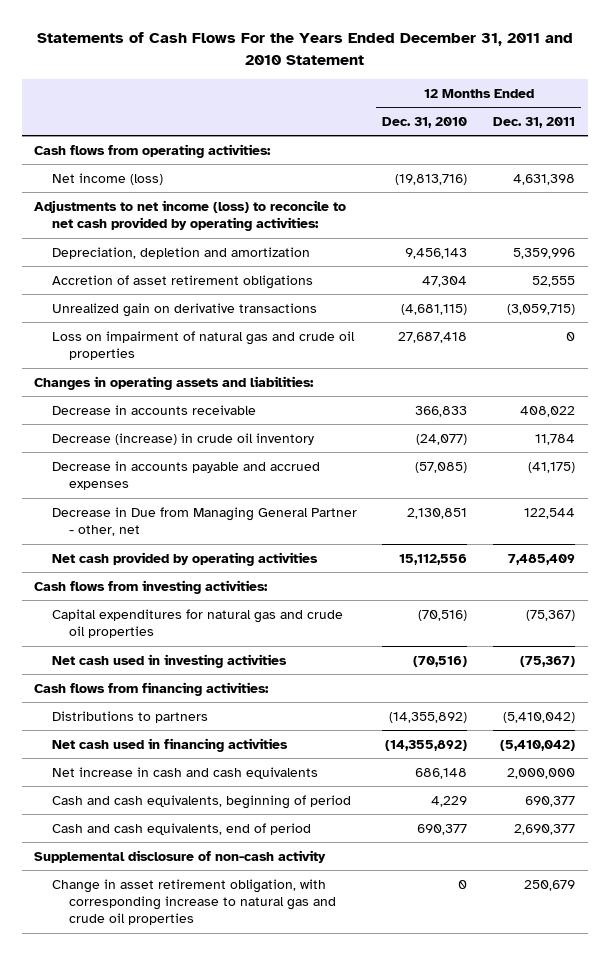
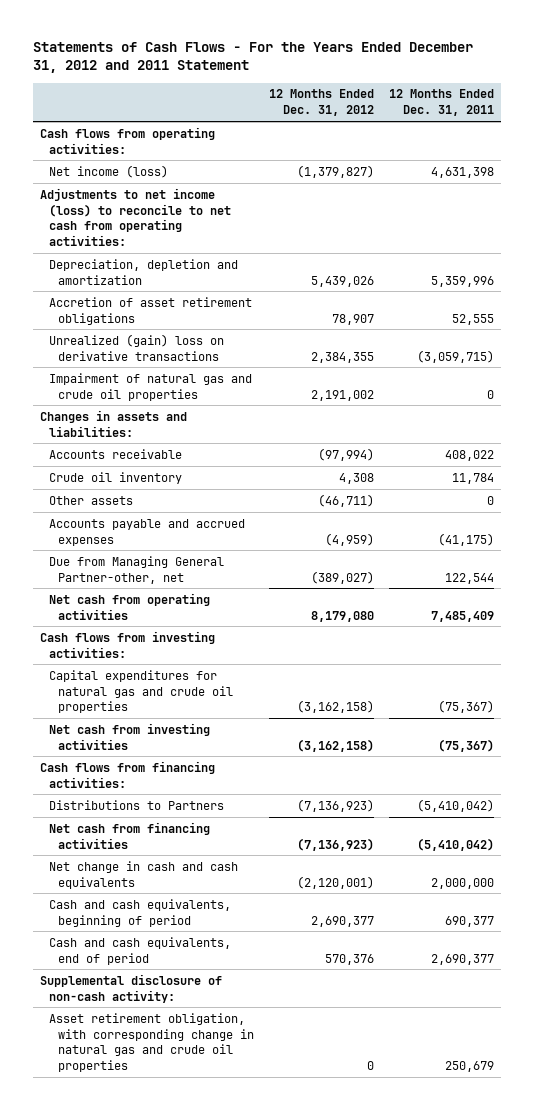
[36,32,573,66] Statements of Cash Flows For the Years Ended December 31, 2011 and 2010 Statement -> [32,41,473,74] Statements of Cash Flows - For the Years Ended December 31, 2012 and 2011 Statement
[382,117,468,129] Dec. 31, 2010 -> none
none -> [268,89,374,117] 12 Months Ended Dec. 31, 2012
[34,199,347,232] Adjustments to net income (loss) to reconcile to net cash provided by operating activities: -> [40,187,232,247] Adjustments to net income (loss) to reconcile to net cash from operating activities:
[51,302,317,317] Unrealized gain on derivative transactions -> [49,333,225,361] Unrealized (gain) loss on derivative transactions
[51,330,355,361] Loss on impairment of natural gas and crude oil properties -> [49,372,253,401] Impairment of natural gas and crude oil properties
[34,375,315,390] Changes in operating assets and liabilities: -> [40,409,188,437] Changes in assets and liabilities:
[51,404,256,415] Decrease in accounts receivable -> [49,448,183,459] Accounts receivable
[51,432,314,445] Decrease (increase) in crude oil inventory -> [49,471,183,484] Crude oil inventory
none -> [49,495,134,505] Other assets
[51,460,320,491] Decrease in accounts payable and accrued expenses -> [49,518,246,546] Accounts payable and accrued expenses
[51,506,357,537] Decrease in Due from Managing General Partner - other, net -> [49,555,225,584] Due from Managing General Partner-other, net
[51,551,318,566] Net cash provided by operating activities -> [49,592,211,620] Net cash from operating activities
[51,653,287,668] Net cash used in investing activities -> [49,722,211,750] Net cash from investing activities
[51,710,208,723] Distributions to partners -> [49,799,225,810] Distributions to Partners
[51,737,288,752] Net cash used in financing activities -> [49,821,211,849] Net cash from financing activities
[51,766,318,779] Net increase in cash and cash equivalents -> [49,860,239,889] Net change in cash and cash equivalents
[34,849,327,863] Supplemental disclosure of non-cash activity -> [40,973,223,1003] Supplemental disclosure of non-cash activity:
[51,878,337,926] Change in asset retirement obligation, with corresponding increase to natural gas and crude oil properties -> [49,1012,255,1073] Asset retirement obligation, with corresponding change in natural gas and crude oil properties

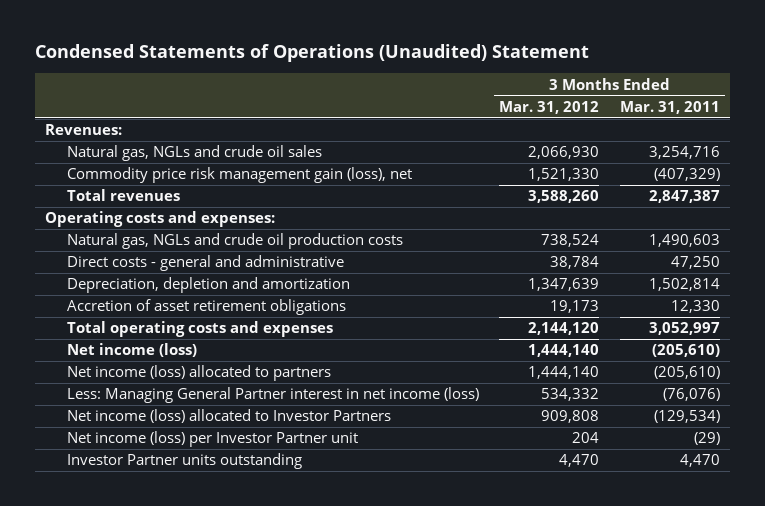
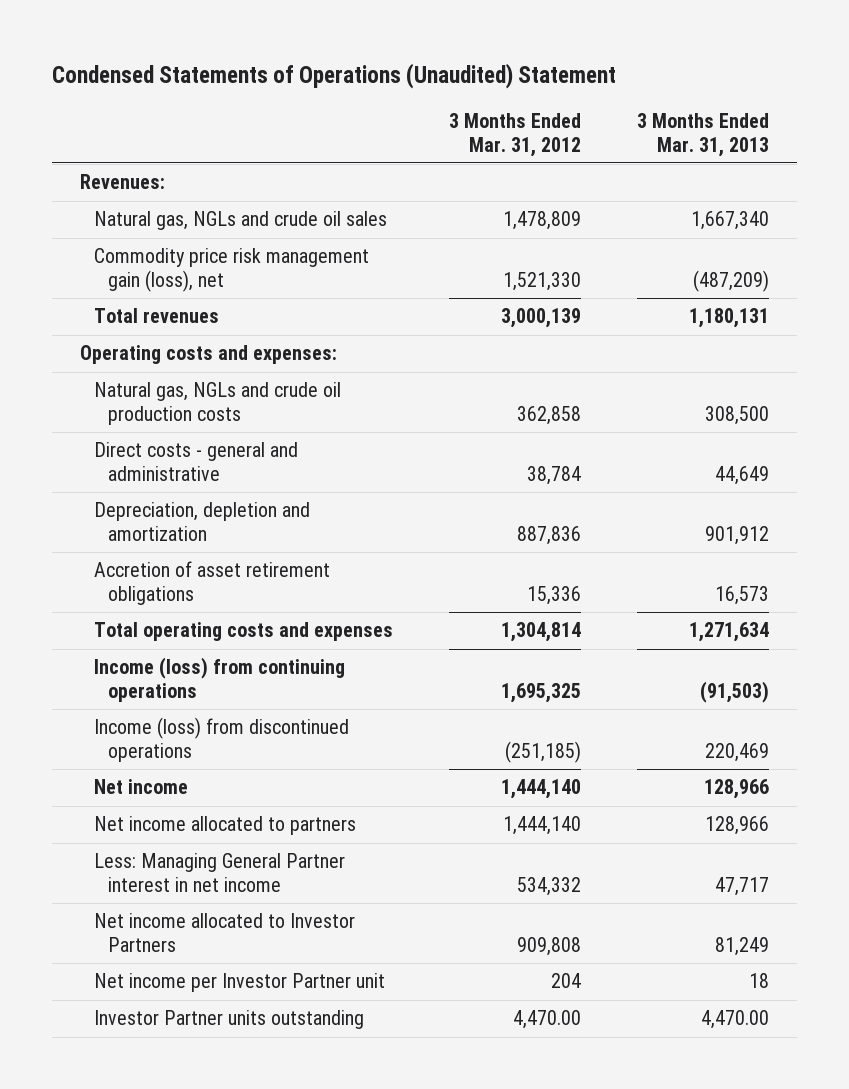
[620,100,721,114] Mar. 31, 2011 -> none
none -> [636,113,769,157] 3 Months Ended Mar. 31, 2013
[528,146,600,160] 2,066,930 -> [503,211,582,231] 1,478,809
[528,190,600,204] 3,588,260 -> [501,308,582,329] 3,000,139
[541,234,600,248] 738,524 -> [517,405,582,425] 362,858
[528,278,600,292] 1,347,639 -> [517,525,582,545] 887,836
[550,300,600,314] 19,173 -> [527,585,582,605] 15,336
[528,322,600,336] 2,144,120 -> [501,622,582,643] 1,304,814
none -> [94,657,346,702] Income (loss) from continuing operations
none -> [94,717,350,762] Income (loss) from discontinued operations
[66,343,197,358] Net income (loss) -> [94,779,189,795] Net income
[66,365,331,382] Net income (loss) allocated to partners -> [94,816,357,836] Net income allocated to partners
[66,387,479,404] Less: Managing General Partner interest in net income (loss) -> [94,853,346,892] Less: Managing General Partner interest in net income
[66,409,391,424] Net income (loss) allocated to Investor Partners -> [94,913,356,952] Net income allocated to Investor Partners
[66,431,358,448] Net income (loss) per Investor Partner unit -> [94,973,386,993] Net income per Investor Partner unit
[559,454,600,468] 4,470 -> [513,1010,582,1030] 4,470.00

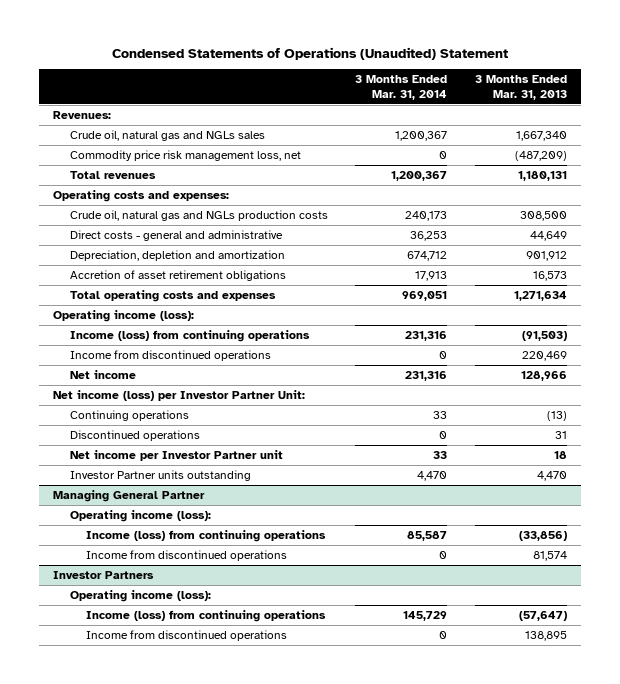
[449,113,582,157] 3 Months Ended Mar. 31, 2012 -> none
none -> [355,75,448,100] 3 Months Ended Mar. 31, 2014
[94,211,388,231] Natural gas, NGLs and crude oil sales -> [69,130,265,142] Crude oil, natural gas and NGLs sales
[94,248,370,292] Commodity price risk management gain (loss), net -> [69,150,301,162] Commodity price risk management loss, net
[94,382,342,425] Natural gas, NGLs and crude oil production costs -> [69,210,328,222] Crude oil, natural gas and NGLs production costs
none -> [52,310,194,323] Operating income (loss):
[94,717,350,762] Income (loss) from discontinued operations -> [69,350,271,362] Income from discontinued operations
[94,816,357,836] Net income allocated to partners -> none
[94,853,346,892] Less: Managing General Partner interest in net income -> none
[94,913,356,952] Net income allocated to Investor Partners -> none
none -> [52,390,305,402] Net income (loss) per Investor Partner Unit:
none -> [69,410,189,422] Continuing operations
none -> [69,430,200,442] Discontinued operations
[700,1010,769,1030] 4,470.00 -> [536,471,567,482] 4,470
none -> [52,490,205,503] Managing General Partner
none -> [69,510,211,523] Operating income (loss):
none -> [86,530,327,543] Income (loss) from continuing operations
none -> [86,550,288,562] Income from discontinued operations
none -> [52,571,154,580] Investor Partners
none -> [69,590,211,603] Operating income (loss):
none -> [86,610,327,623] Income (loss) from continuing operations
none -> [86,630,288,642] Income from discontinued operations

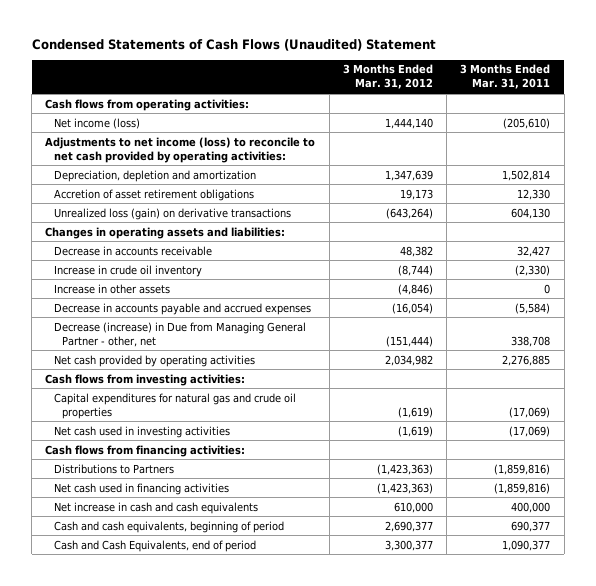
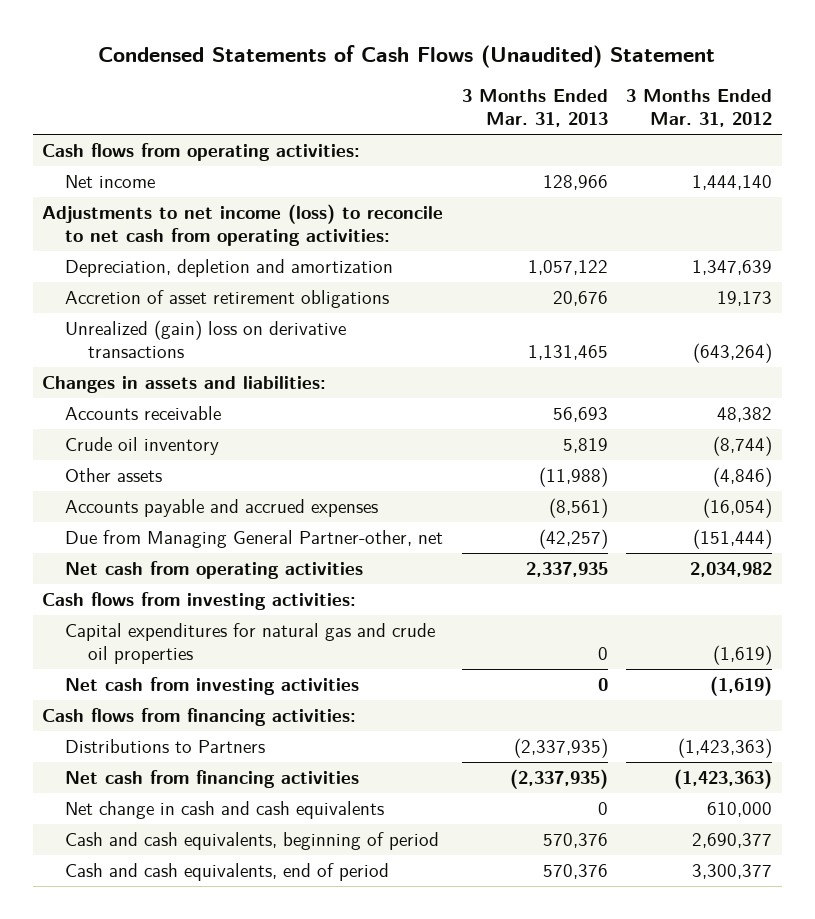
[460,64,551,90] 3 Months Ended Mar. 31, 2011 -> none
none -> [461,89,608,128] 3 Months Ended Mar. 31, 2013
[53,117,140,129] Net income (loss) -> [65,174,156,188] Net income
[45,136,316,163] Adjustments to net income (loss) to reconcile to net cash provided by operating activities: -> [42,203,444,246] Adjustments to net income (loss) to reconcile to net cash from operating activities:
[53,207,291,220] Unrealized loss (gain) on derivative transactions -> [65,319,347,358] Unrealized (gain) loss on derivative transactions
[45,226,286,239] Changes in operating assets and liabilities: -> [42,375,327,393] Changes in assets and liabilities:
[53,245,212,256] Decrease in accounts receivable -> [65,405,222,420] Accounts receivable
[53,264,202,277] Increase in crude oil inventory -> [65,436,220,455] Crude oil inventory
[53,283,170,294] Increase in other assets -> [65,467,163,482] Other assets
[53,302,311,315] Decrease in accounts payable and accrued expenses -> [65,498,379,517] Accounts payable and accrued expenses
[53,321,306,347] Decrease (increase) in Due from Managing General Partner - other, net -> [65,529,444,548] Due from Managing General Partner-other, net
[53,354,255,367] Net cash provided by operating activities -> [65,560,364,579] Net cash from operating activities
[53,425,230,438] Net cash used in investing activities -> [65,676,360,695] Net cash from investing activities
[53,482,229,495] Net cash used in financing activities -> [65,769,360,788] Net cash from financing activities
[53,501,258,514] Net increase in cash and cash equivalents -> [65,800,385,819] Net change in cash and cash equivalents
[53,539,256,552] Cash and Cash Equivalents, end of period -> [65,862,390,881] Cash and cash equivalents, end of period

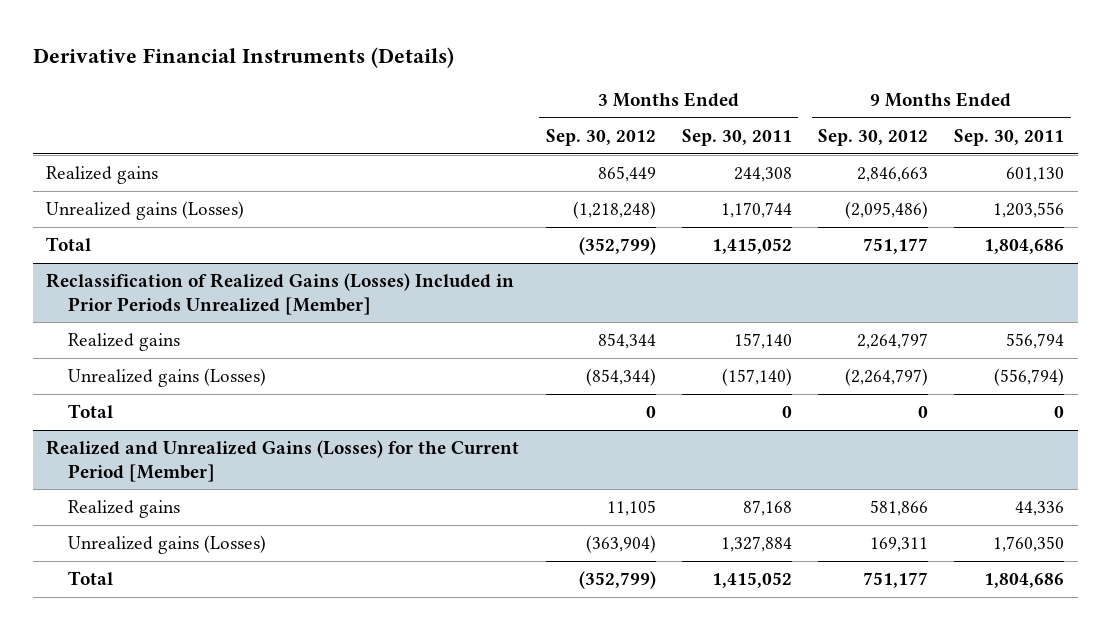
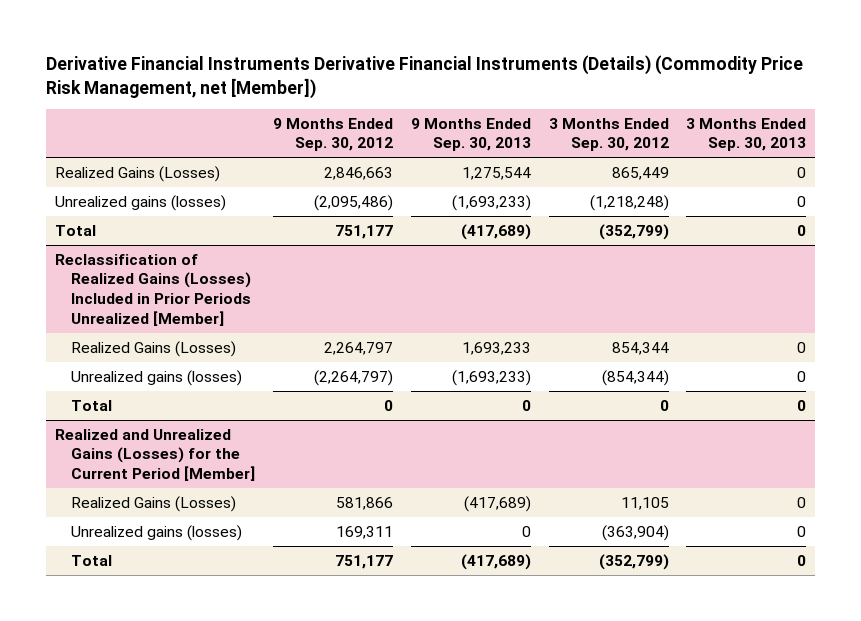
[33,46,455,68] Derivative Financial Instruments (Details) -> [45,54,803,99] Derivative Financial Instruments Derivative Financial Instruments (Details) (Commodity Price Risk Management, net [Member])
[681,128,792,146] Sep. 30, 2011 -> none
[954,128,1065,146] Sep. 30, 2011 -> none
none -> [410,117,531,152] 9 Months Ended Sep. 30, 2013
none -> [686,117,807,152] 3 Months Ended Sep. 30, 2013
[46,166,159,185] Realized gains -> [54,165,220,182] Realized Gains (Losses)
[46,201,245,221] Unrealized gains (Losses) -> [54,194,226,211] Unrealized gains (losses)
[68,333,181,352] Realized gains -> [71,340,237,357] Realized Gains (Losses)
[68,368,267,388] Unrealized gains (Losses) -> [71,369,243,386] Unrealized gains (losses)
[68,500,181,519] Realized gains -> [71,495,237,512] Realized Gains (Losses)
[68,535,267,555] Unrealized gains (Losses) -> [71,524,243,541] Unrealized gains (losses)

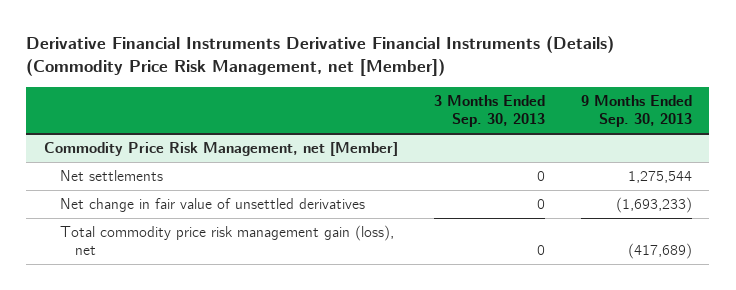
[273,117,394,152] 9 Months Ended Sep. 30, 2012 -> none
[548,117,669,152] 3 Months Ended Sep. 30, 2012 -> none
[54,253,252,326] Reclassification of Realized Gains (Losses) Included in Prior Periods Unrealized [Member] -> none
[71,340,237,357] Realized Gains (Losses) -> none
[71,369,243,386] Unrealized gains (losses) -> none
[71,399,113,411] Total -> none
[54,428,256,482] Realized and Unrealized Gains (Losses) for the Current Period [Member] -> none
[71,495,237,512] Realized Gains (Losses) -> none
[71,524,243,541] Unrealized gains (losses) -> none
[71,554,113,566] Total -> none
none -> [44,141,399,156] Commodity Price Risk Management, net [Member]
[54,165,220,182] Realized Gains (Losses) -> [59,169,163,181] Net settlements
[54,194,226,211] Unrealized gains (losses) -> [59,197,365,212] Net change in fair value of unsettled derivatives
[54,224,96,236] Total -> [59,224,394,256] Total commodity price risk management gain (loss), net

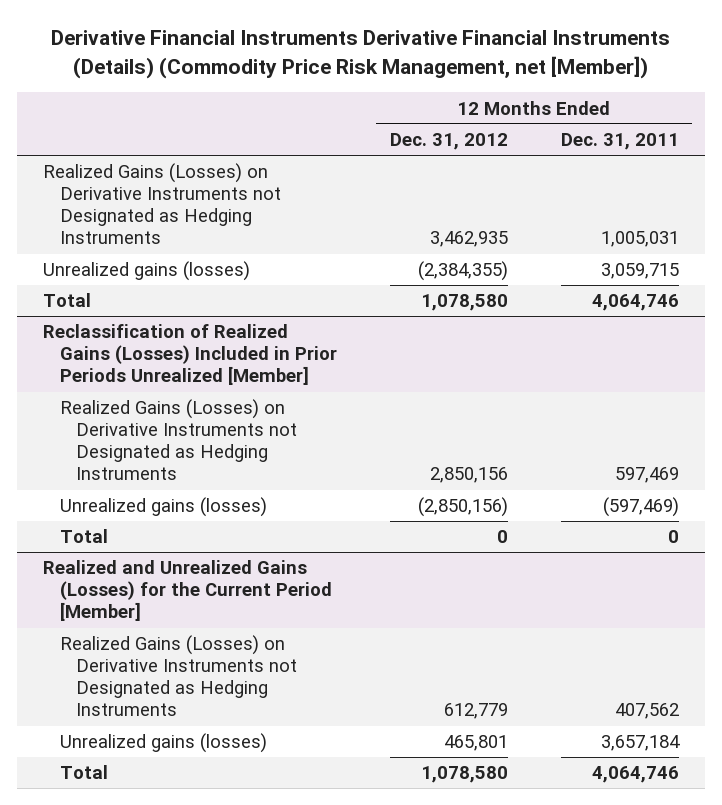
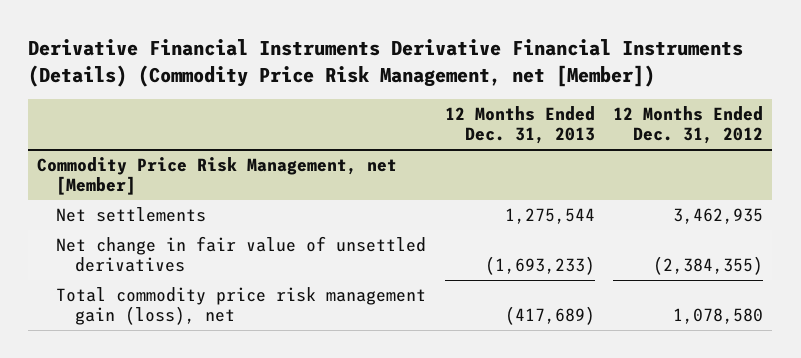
[560,133,679,151] Dec. 31, 2011 -> none
none -> [444,106,595,145] 12 Months Ended Dec. 31, 2013
[43,324,337,386] Reclassification of Realized Gains (Losses) Included in Prior Periods Unrealized [Member] -> none
[59,399,297,481] Realized Gains (Losses) on Derivative Instruments not Designated as Hedging Instruments -> none
[59,497,267,518] Unrealized gains (losses) -> none
[59,529,108,544] Total -> none
[43,560,332,622] Realized and Unrealized Gains (Losses) for the Current Period [Member] -> none
[59,635,297,717] Realized Gains (Losses) on Derivative Instruments not Designated as Hedging Instruments -> none
[59,733,267,754] Unrealized gains (losses) -> none
[59,765,108,780] Total -> none
none -> [37,156,398,196] Commodity Price Risk Management, net [Member]
[43,163,281,245] Realized Gains (Losses) on Derivative Instruments not Designated as Hedging Instruments -> [56,206,207,222] Net settlements
[43,261,251,282] Unrealized gains (losses) -> [56,235,427,273] Net change in fair value of unsettled derivatives
[43,293,92,308] Total -> [56,286,427,326] Total commodity price risk management gain (loss), net

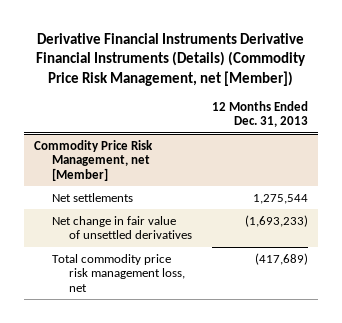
[613,106,764,145] 12 Months Ended Dec. 31, 2012 -> none
[56,286,427,326] Total commodity price risk management gain (loss), net -> [51,253,185,292] Total commodity price risk management loss, net

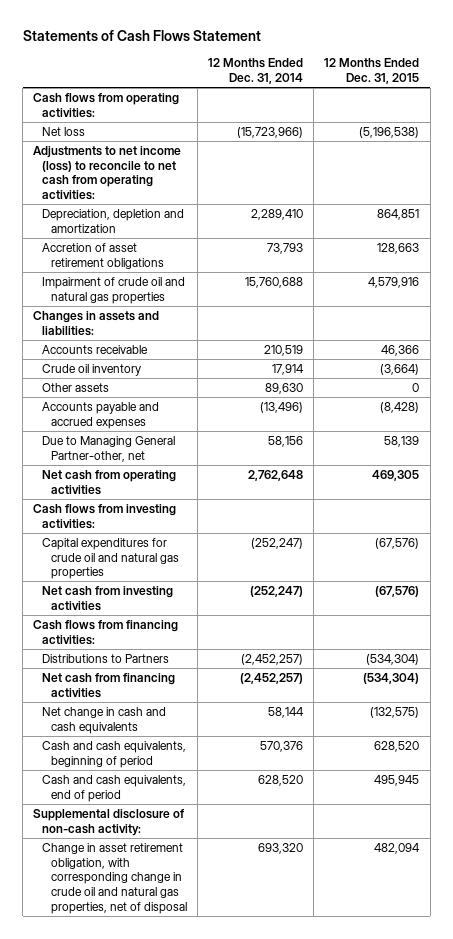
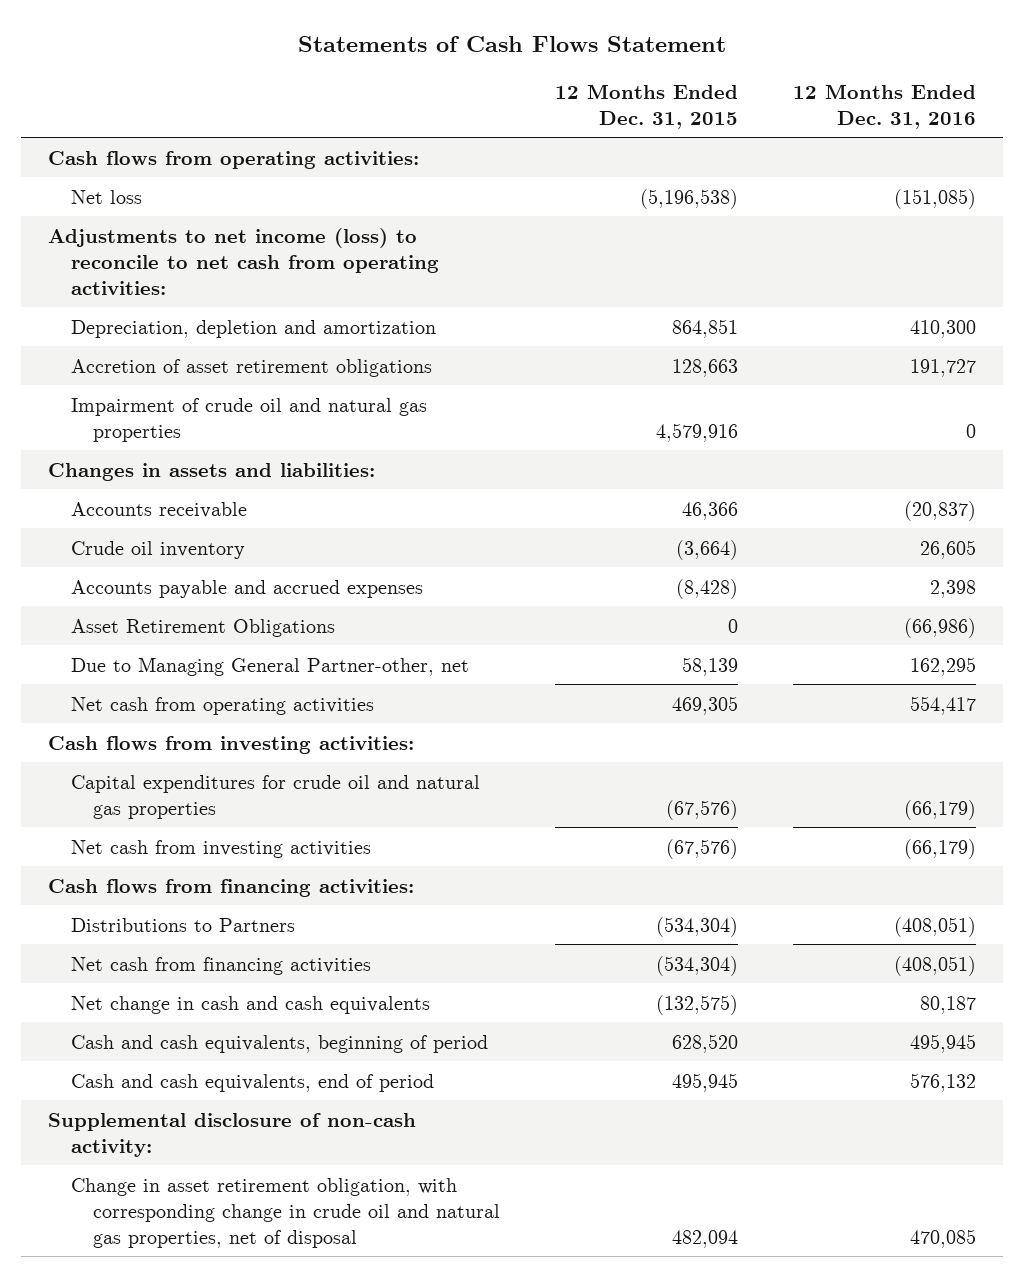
[208,58,304,85] 12 Months Ended Dec. 31, 2014 -> none
none -> [792,83,976,129] 12 Months Ended Dec. 31, 2016
[42,382,110,392] Other assets -> none
none -> [70,618,335,637] Asset Retirement Obligations

